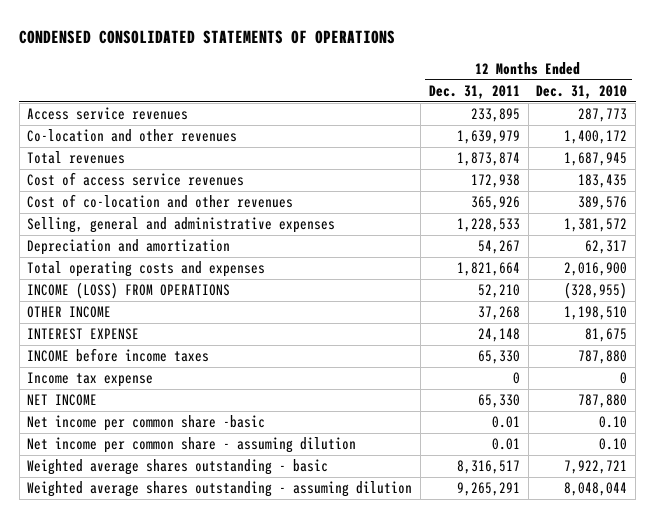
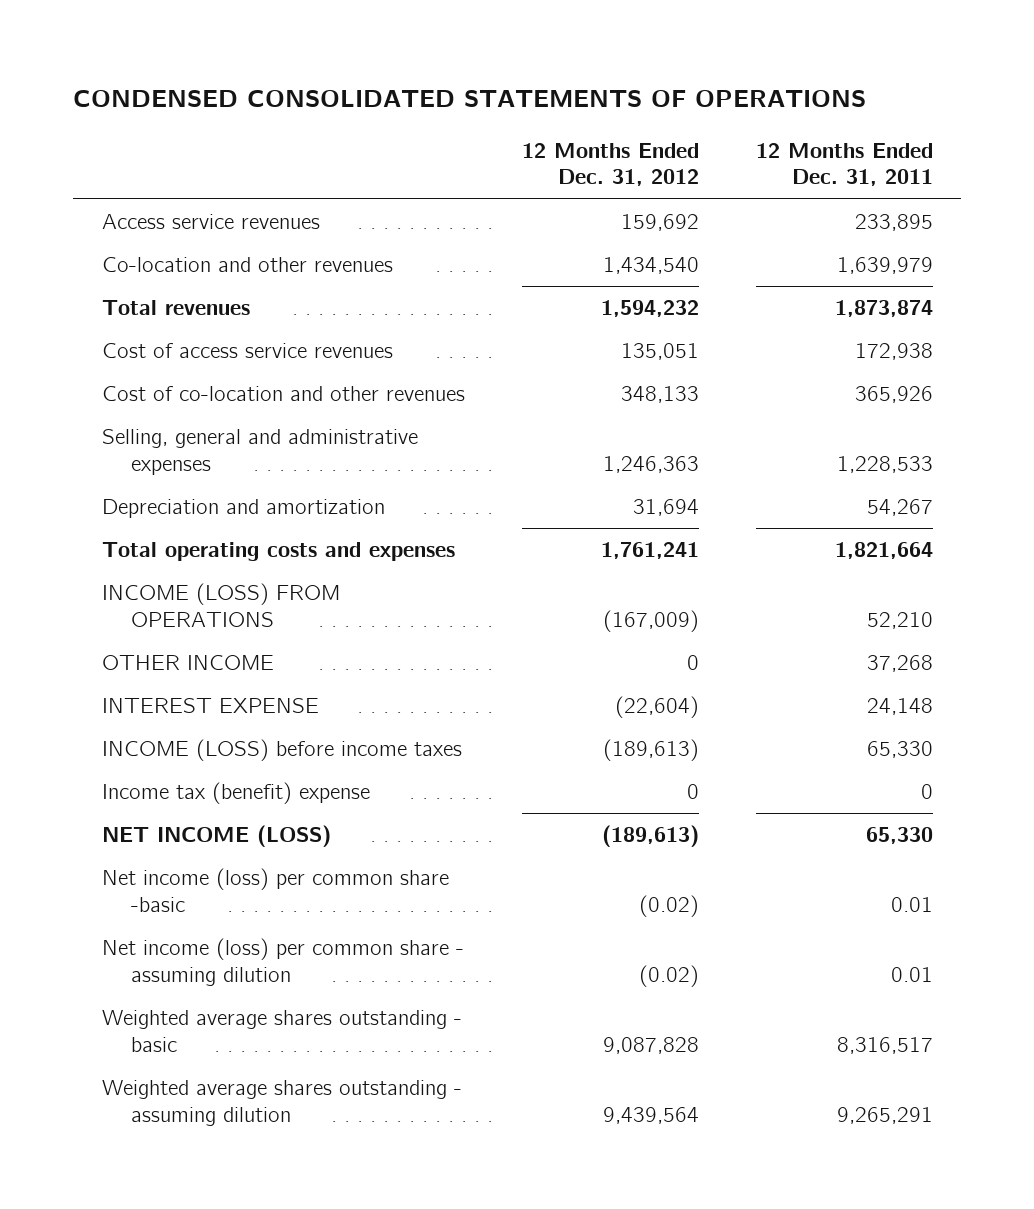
[536,84,628,99] Dec. 31, 2010 -> none
none -> [521,142,699,187] 12 Months Ended Dec. 31, 2012
[27,348,210,363] INCOME before income taxes -> [101,739,462,762] INCOME (LOSS) before income taxes
[27,372,154,388] Income tax expense -> [101,782,370,805] Income tax (benefit) expense
[27,394,98,407] NET INCOME -> [101,825,331,848] NET INCOME (LOSS)
[27,415,266,432] Net income per common share -basic -> [101,868,449,913] Net income (loss) per common share -basic
[27,437,357,454] Net income per common share - assuming dilution -> [101,938,464,987] Net income (loss) per common share - assuming dilution

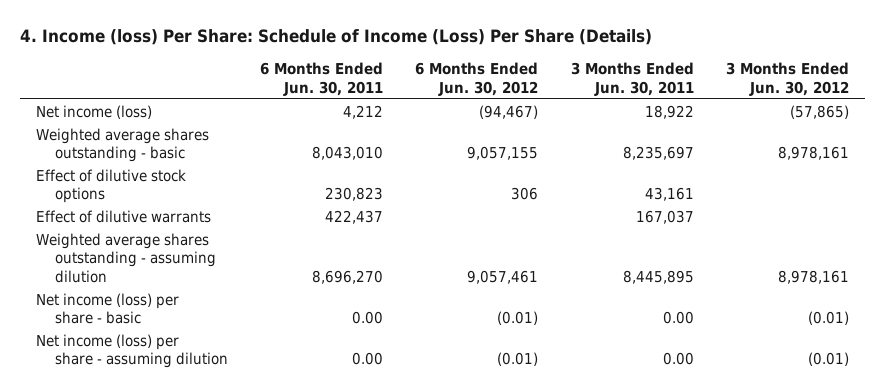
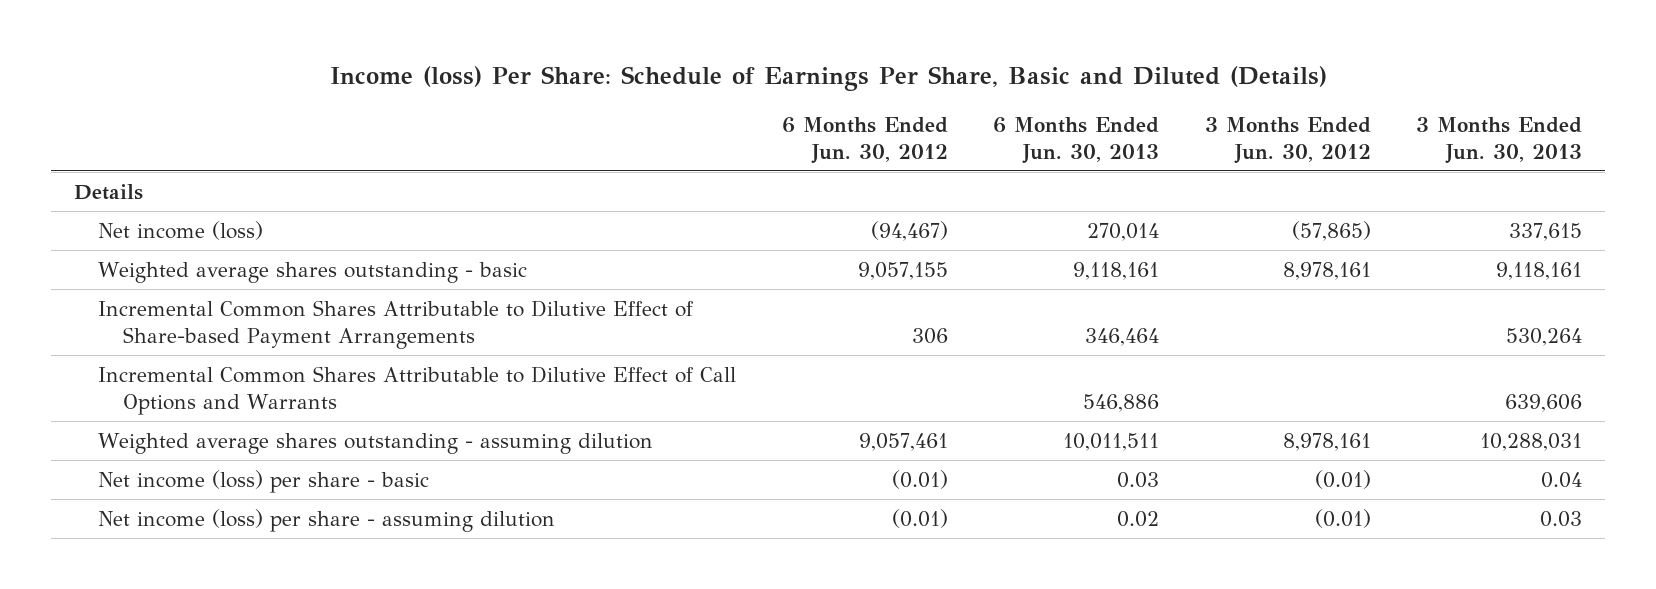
[19,29,652,46] 4. Income (loss) Per Share: Schedule of Income (Loss) Per Share (Details) -> [330,66,1328,92] Income (loss) Per Share: Schedule of Earnings Per Share, Basic and Diluted (Details)
[260,61,384,96] 6 Months Ended Jun. 30, 2011 -> none
[570,61,694,96] 3 Months Ended Jun. 30, 2011 -> none
none -> [993,116,1160,164] 6 Months Ended Jun. 30, 2013
none -> [1416,116,1583,164] 3 Months Ended Jun. 30, 2013
none -> [74,183,144,200] Details
[35,168,186,204] Effect of dilutive stock options -> [98,299,695,349] Incremental Common Shares Attributable to Dilutive Effect of Share-based Payment Arrangements
[35,209,211,223] Effect of dilutive warrants -> [98,365,737,415] Incremental Common Shares Attributable to Dilutive Effect of Call Options and Warrants

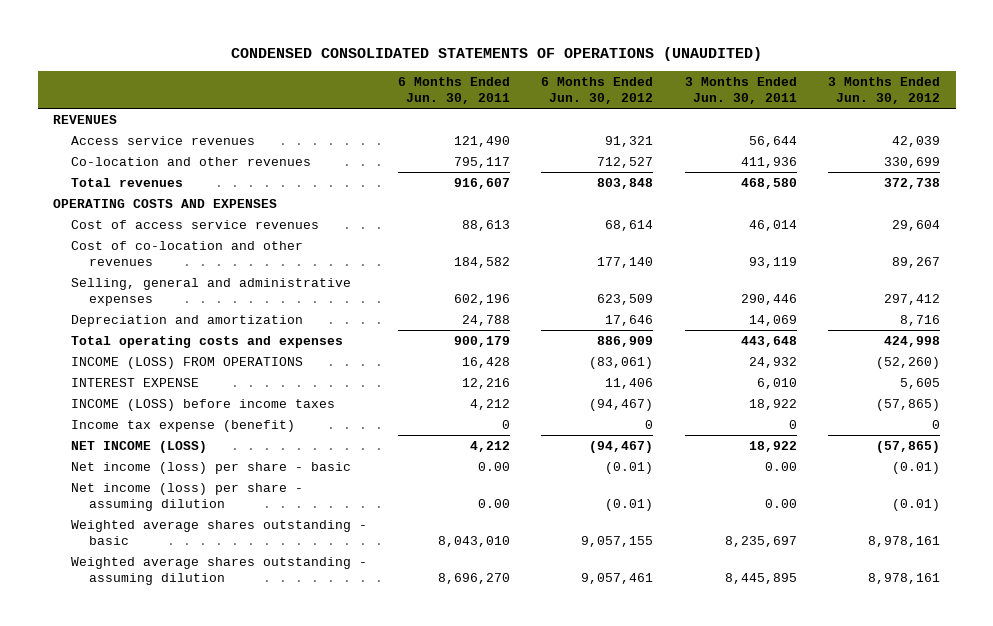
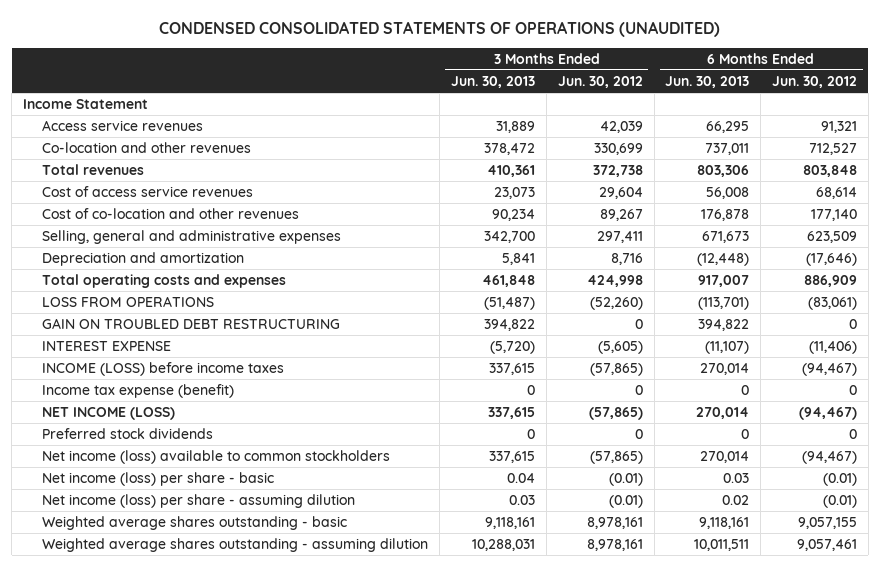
[398,76,511,104] 6 Months Ended Jun. 30, 2011 -> none
[684,76,797,104] 3 Months Ended Jun. 30, 2011 -> none
none -> [451,76,536,89] Jun. 30, 2013
none -> [665,76,750,89] Jun. 30, 2013
[53,114,118,124] REVENUES -> none
none -> [22,99,148,110] Income Statement
[53,198,278,208] OPERATING COSTS AND EXPENSES -> none
[883,293,940,305] 297,412 -> [596,231,643,244] 297,411
[605,314,654,326] 17,646 -> [805,253,857,267] (17,646)
[70,356,303,369] INCOME (LOSS) FROM OPERATIONS -> [42,296,215,308] LOSS FROM OPERATIONS
none -> [42,318,341,330] GAIN ON TROUBLED DEBT RESTRUCTURING
[605,377,654,389] 11,406 -> [808,341,857,355] (11,406)
[899,377,940,389] 5,605 -> [597,341,643,355] (5,605)
none -> [42,428,214,440] Preferred stock dividends
none -> [42,450,391,465] Net income (loss) available to common stockholders

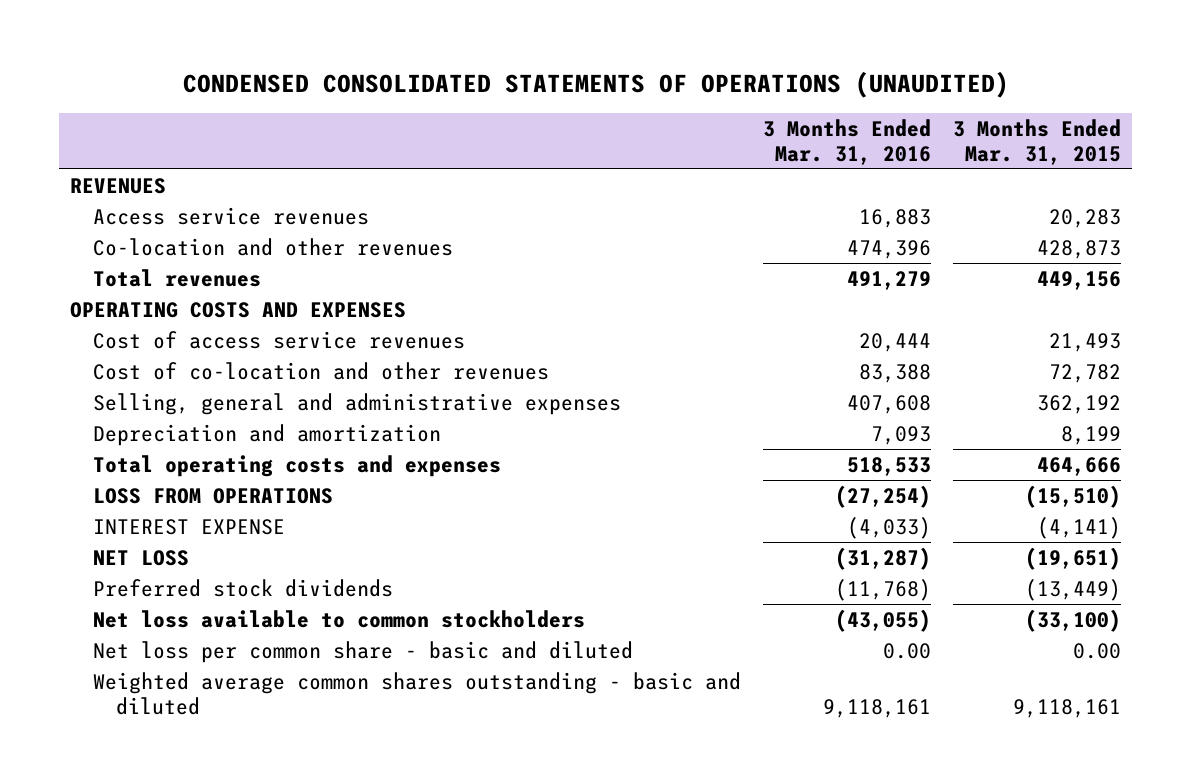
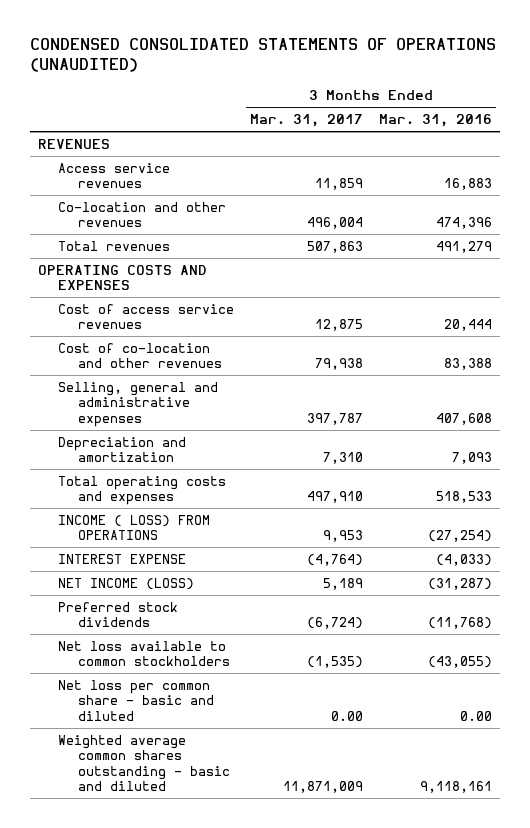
[953,118,1122,166] 3 Months Ended Mar. 31, 2015 -> none
none -> [250,114,364,128] Mar. 31, 2017
[92,487,333,504] LOSS FROM OPERATIONS -> [58,514,211,541] INCOME ( LOSS) FROM OPERATIONS
[92,549,189,566] NET LOSS -> [58,577,195,590] NET INCOME (LOSS)

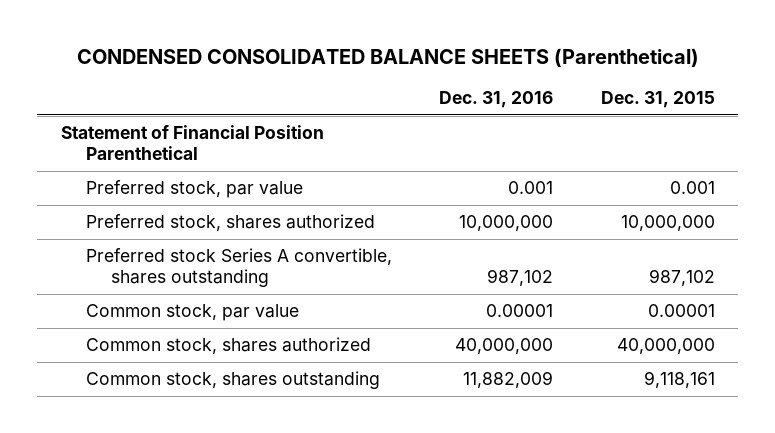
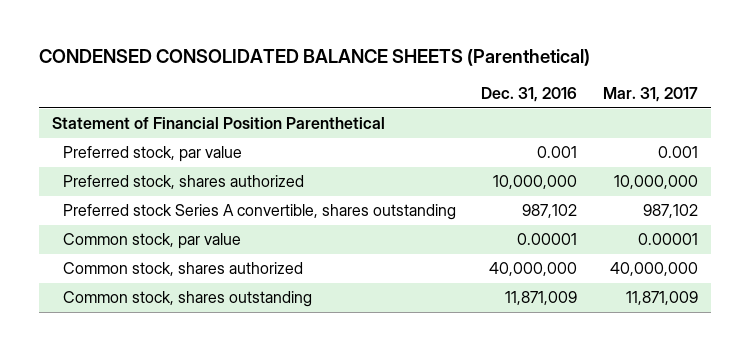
[600,91,715,109] Dec. 31, 2015 -> none
none -> [602,87,698,103] Mar. 31, 2017
[463,371,554,389] 11,882,009 -> [505,291,578,306] 11,871,009

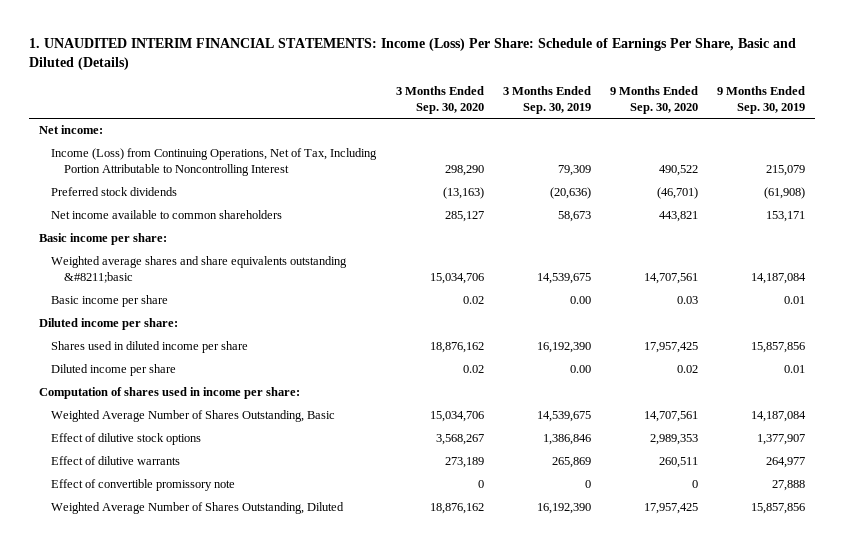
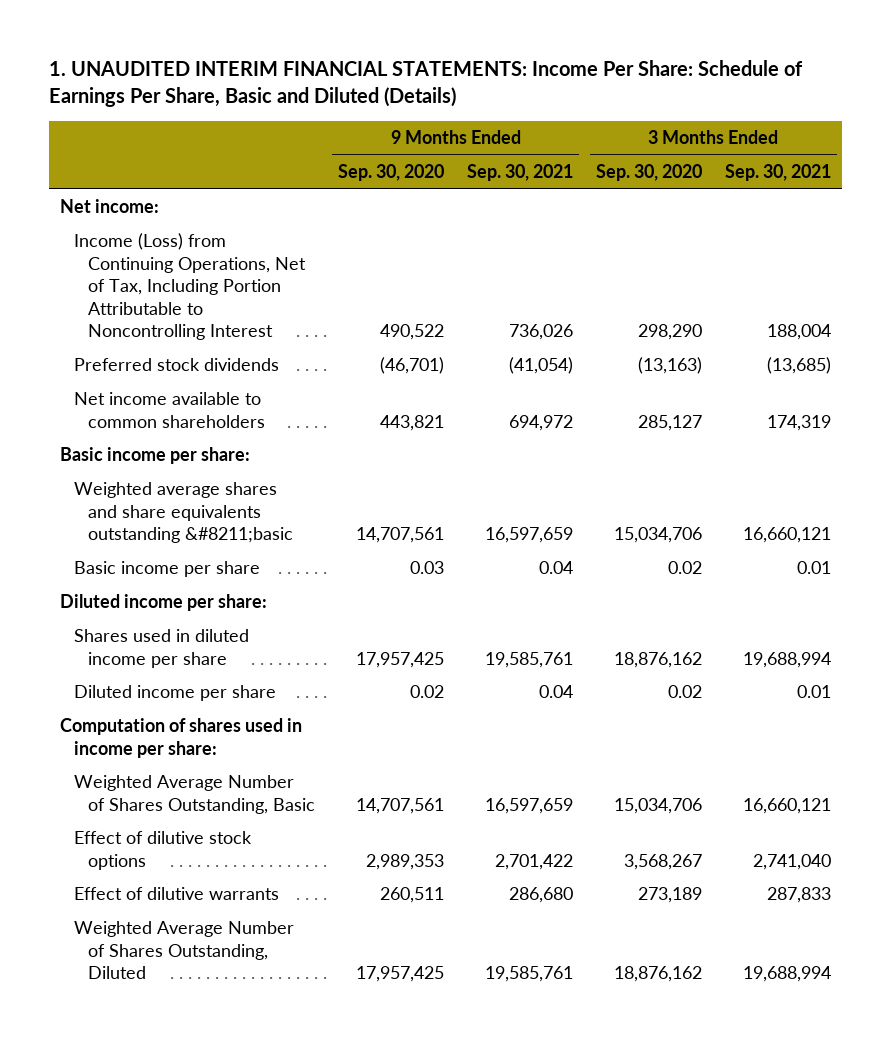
[29,38,797,71] 1. UNAUDITED INTERIM FINANCIAL STATEMENTS: Income (Loss) Per Share: Schedule of Earnings Per Share, Basic and Diluted (Details) -> [48,59,803,108] 1. UNAUDITED INTERIM FINANCIAL STATEMENTS: Income Per Share: Schedule of Earnings Per Share, Basic and Diluted (Details)
[502,86,591,114] 3 Months Ended Sep. 30, 2019 -> none
[717,86,806,114] 9 Months Ended Sep. 30, 2019 -> none
none -> [467,163,574,181] Sep. 30, 2021
none -> [724,163,831,181] Sep. 30, 2021
[51,479,236,492] Effect of convertible promissory note -> none

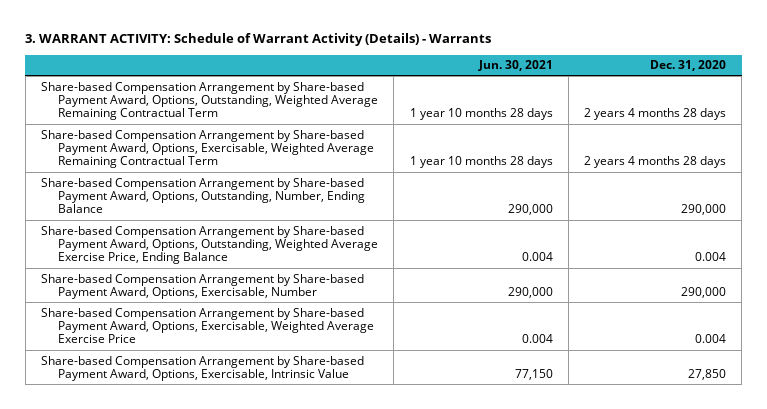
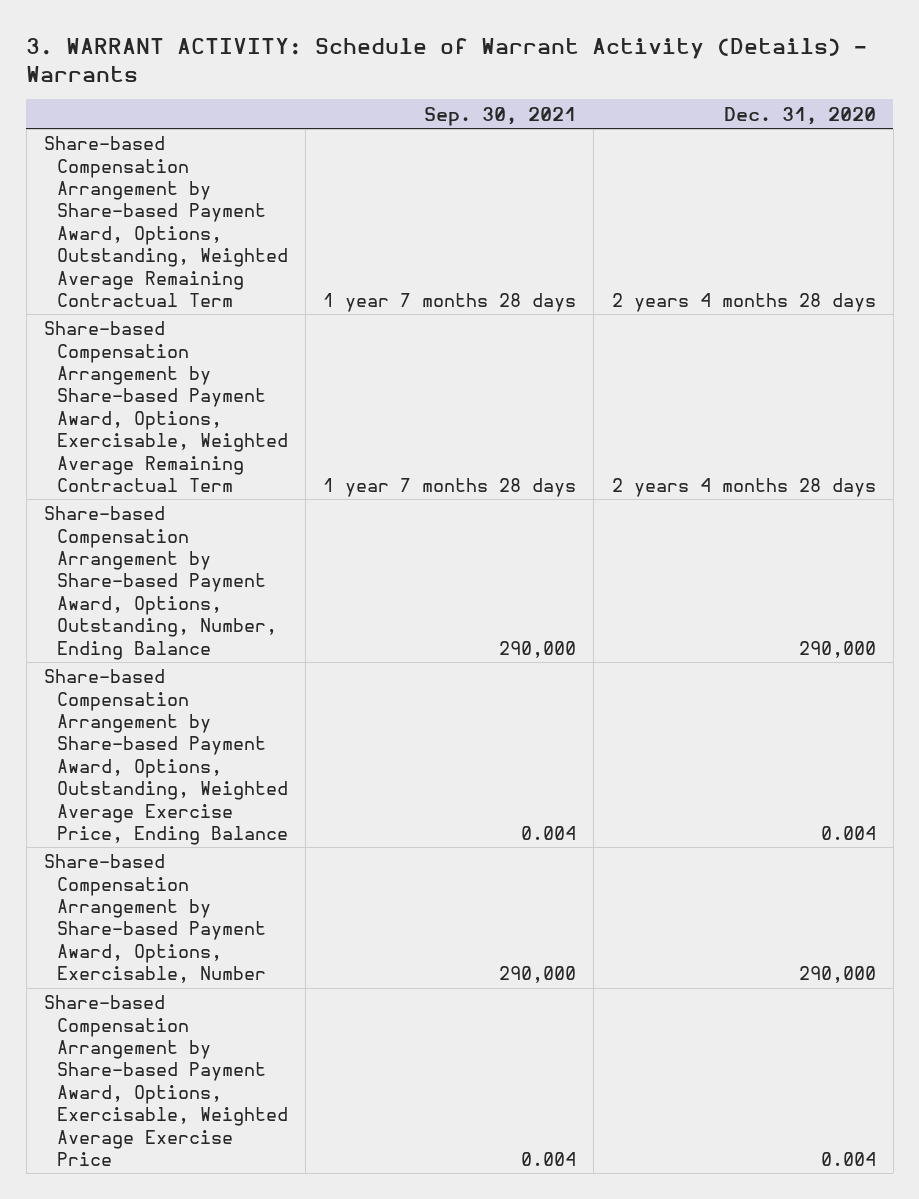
[477,60,553,72] Jun. 30, 2021 -> none
none -> [424,106,577,126] Sep. 30, 2021
[40,355,364,381] Share-based Compensation Arrangement by Share-based Payment Award, Options, Exercisable, Intrinsic Value -> none

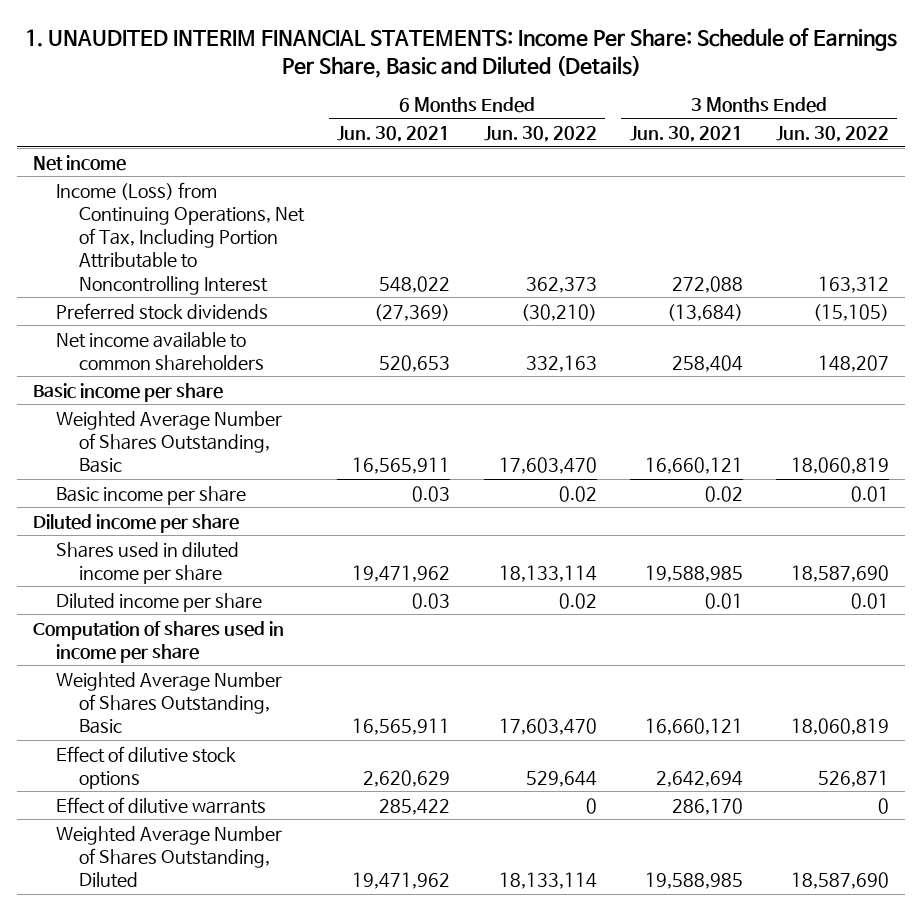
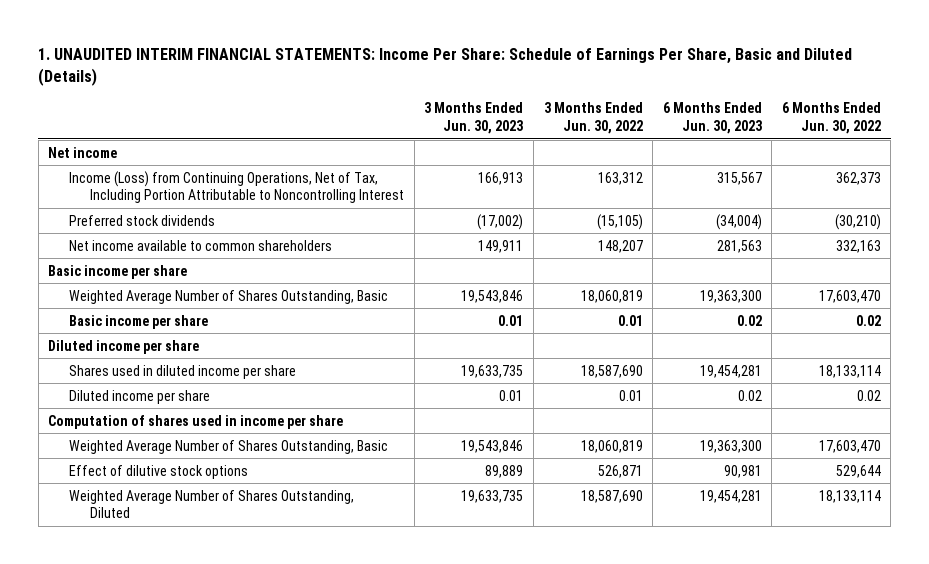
[337,126,451,143] Jun. 30, 2021 -> none
[629,126,743,143] Jun. 30, 2021 -> none
none -> [424,102,524,134] 3 Months Ended Jun. 30, 2023
none -> [662,102,762,134] 6 Months Ended Jun. 30, 2023
[56,796,267,814] Effect of dilutive warrants -> none

